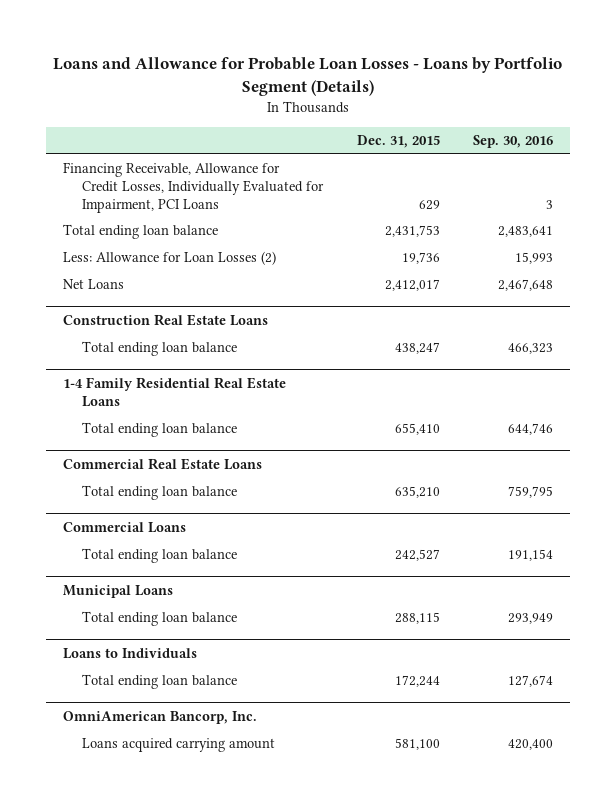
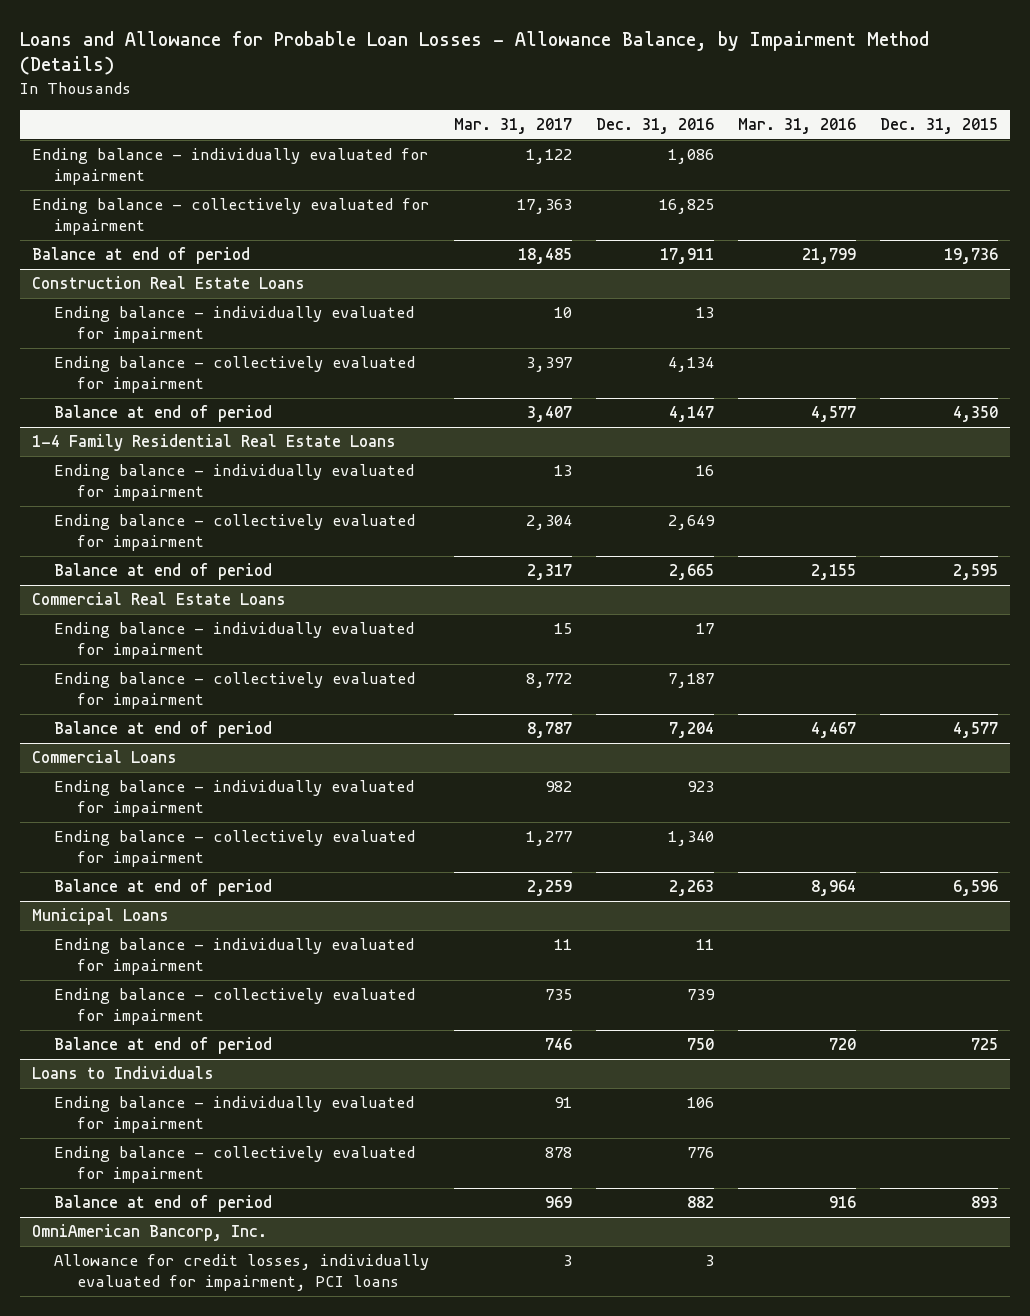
[53,57,563,97] Loans and Allowance for Probable Loan Losses - Loans by Portfolio Segment (Details) -> [20,30,930,76] Loans and Allowance for Probable Loan Losses - Allowance Balance, by Impairment Method (Details)
[473,135,554,149] Sep. 30, 2016 -> none
none -> [453,118,572,135] Mar. 31, 2017
none -> [595,118,714,135] Dec. 31, 2016
none -> [737,118,856,135] Mar. 31, 2016
[63,162,325,213] Financing Receivable, Allowance for Credit Losses, Individually Evaluated for Impairment, PCI Loans -> none
[63,224,219,240] Total ending loan balance -> none
[63,279,125,290] Net Loans -> none
none -> [32,148,429,186] Ending balance - individually evaluated for impairment
none -> [32,198,430,236] Ending balance - collectively evaluated for impairment
[63,251,277,266] Less: Allowance for Loan Losses (2) -> [32,247,251,265] Balance at end of period
[82,341,238,357] Total ending loan balance -> none
none -> [54,306,415,344] Ending balance - individually evaluated for impairment
none -> [54,356,416,394] Ending balance - collectively evaluated for impairment
none -> [54,405,273,423] Balance at end of period
[82,422,238,438] Total ending loan balance -> none
none -> [54,464,415,502] Ending balance - individually evaluated for impairment
none -> [54,514,416,552] Ending balance - collectively evaluated for impairment
none -> [54,563,273,581] Balance at end of period
[82,485,238,501] Total ending loan balance -> none
none -> [54,622,415,660] Ending balance - individually evaluated for impairment
none -> [54,672,416,710] Ending balance - collectively evaluated for impairment
none -> [54,721,273,739] Balance at end of period
[82,548,238,564] Total ending loan balance -> none
none -> [54,780,415,818] Ending balance - individually evaluated for impairment
none -> [54,830,416,868] Ending balance - collectively evaluated for impairment
none -> [54,879,273,897] Balance at end of period
[82,611,238,627] Total ending loan balance -> none
none -> [54,938,415,976] Ending balance - individually evaluated for impairment
none -> [54,988,416,1026] Ending balance - collectively evaluated for impairment
none -> [54,1037,273,1055] Balance at end of period
[82,674,238,690] Total ending loan balance -> none
none -> [54,1096,415,1134] Ending balance - individually evaluated for impairment
none -> [54,1146,416,1184] Ending balance - collectively evaluated for impairment
none -> [54,1195,273,1213] Balance at end of period
[82,738,276,753] Loans acquired carrying amount -> none
none -> [54,1254,430,1292] Allowance for credit losses, individually evaluated for impairment, PCI loans

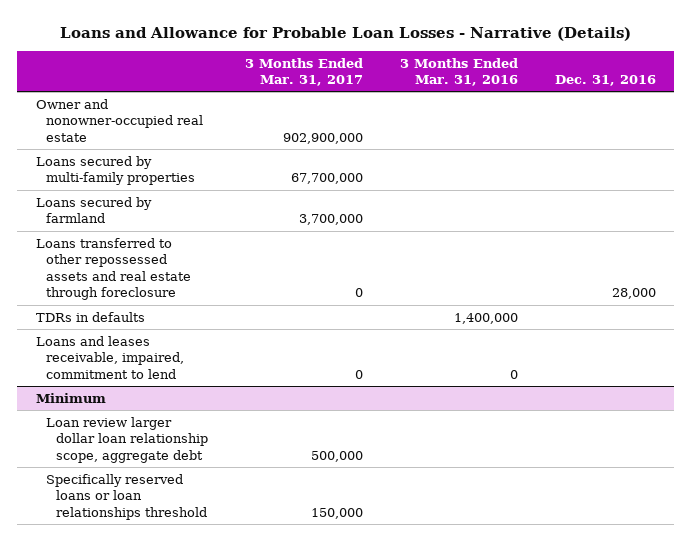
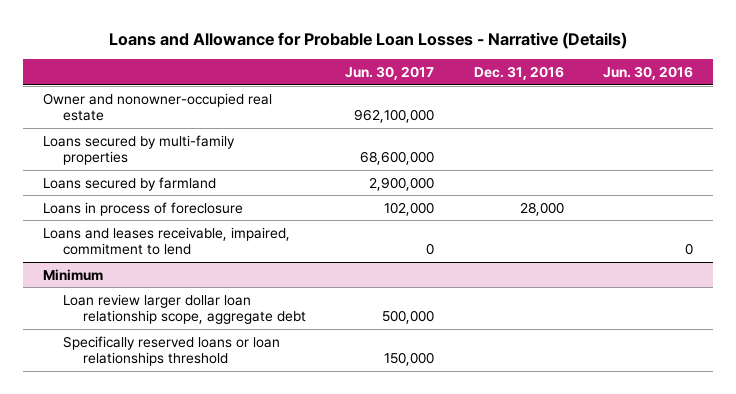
[244,57,363,86] 3 Months Ended Mar. 31, 2017 -> none
[399,57,518,86] 3 Months Ended Mar. 31, 2016 -> none
none -> [345,65,435,80] Jun. 30, 2017
none -> [602,65,693,80] Jun. 30, 2016
[35,311,145,322] TDRs in defaults -> none
[35,237,191,301] Loans transferred to other repossessed assets and real estate through foreclosure -> [42,201,243,216] Loans in process of foreclosure

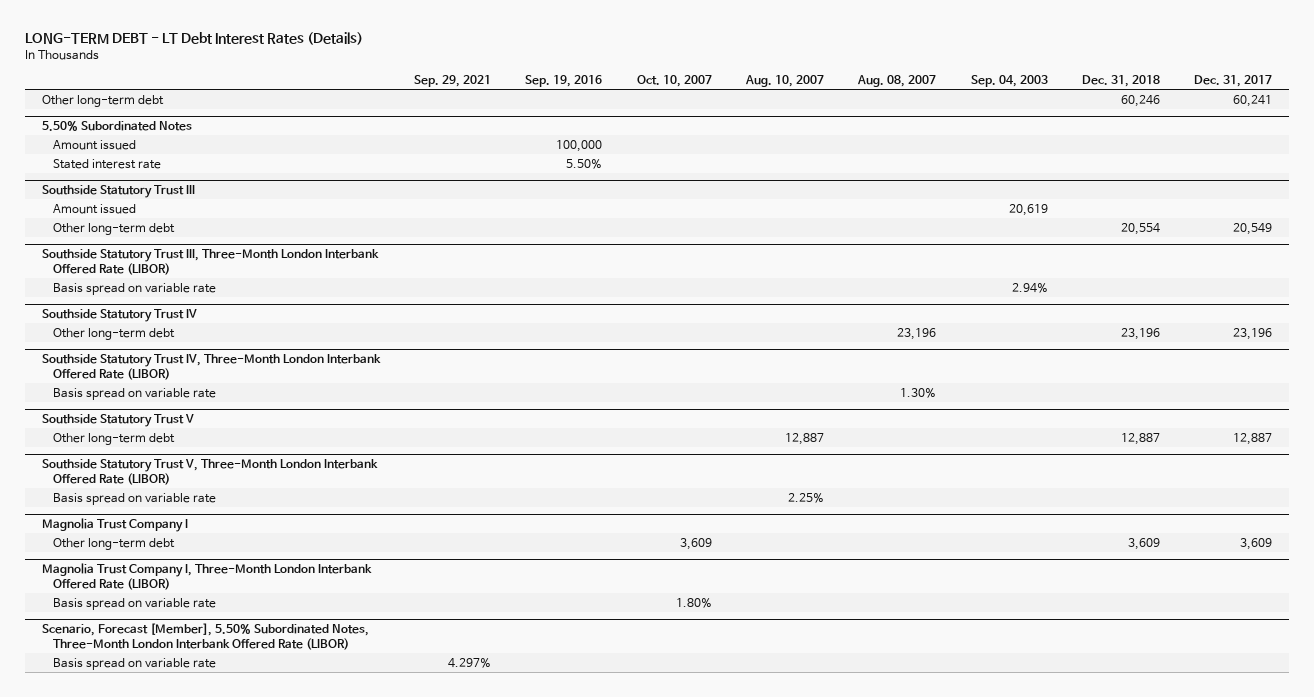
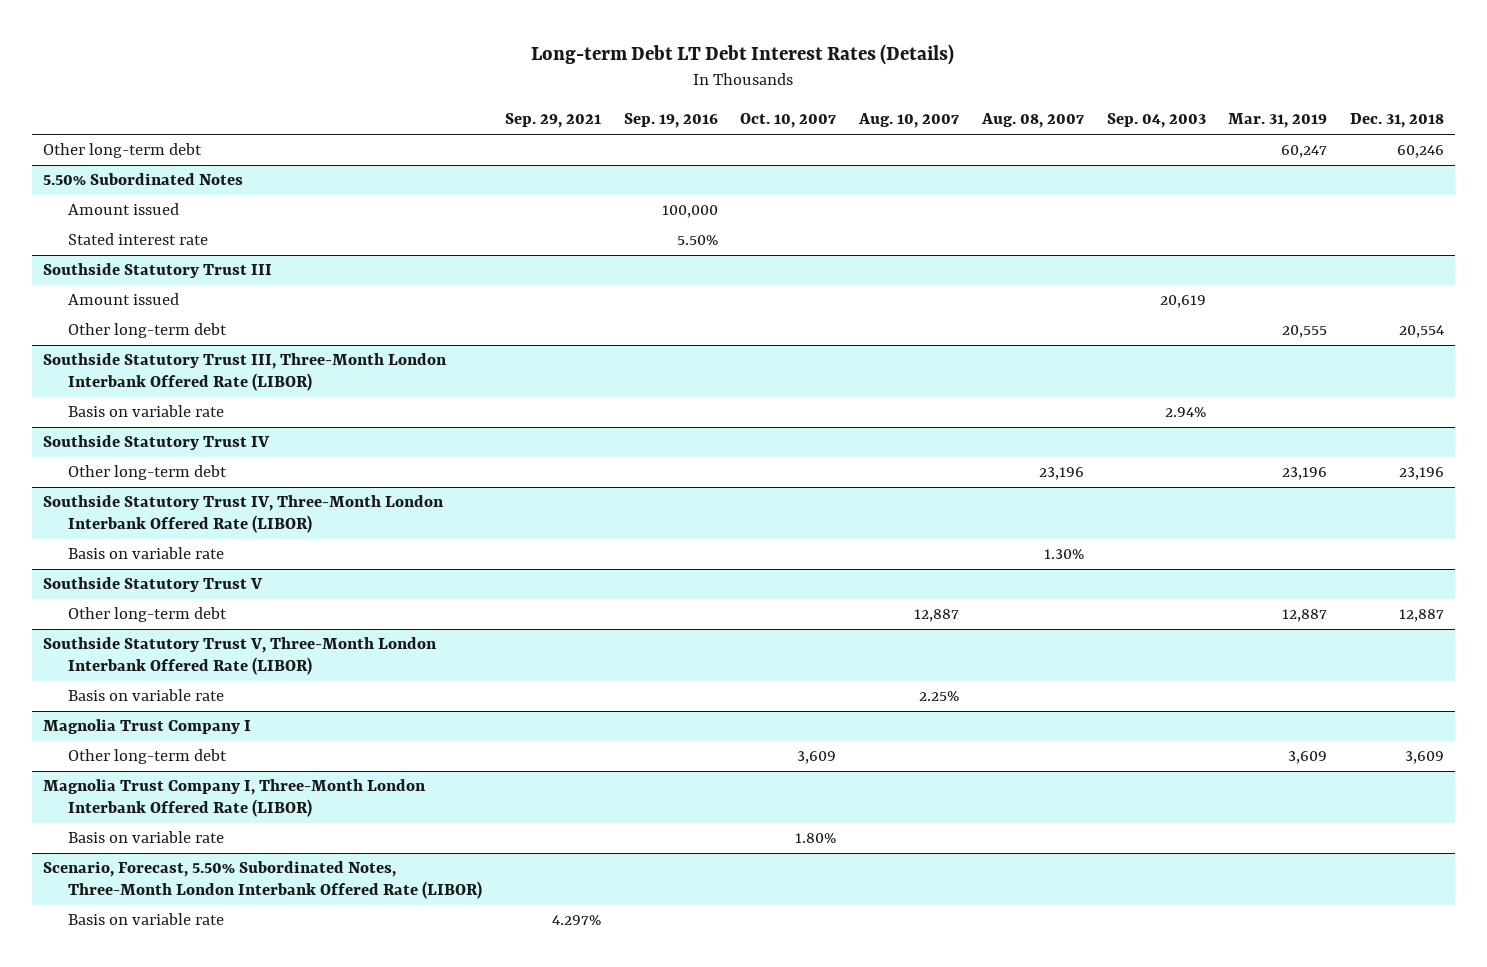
[24,31,363,45] LONG-TERM DEBT - LT Debt Interest Rates (Details) -> [531,44,955,66] Long-term Debt LT Debt Interest Rates (Details)
[1194,75,1273,88] Dec. 31, 2017 -> none
none -> [1228,113,1328,129] Mar. 31, 2019
[53,282,217,295] Basis spread on variable rate -> [68,405,225,418] Basis on variable rate
[53,387,217,400] Basis spread on variable rate -> [68,547,225,560] Basis on variable rate
[53,492,217,505] Basis spread on variable rate -> [68,689,225,702] Basis on variable rate
[53,597,217,610] Basis spread on variable rate -> [68,831,225,844] Basis on variable rate
[41,623,369,650] Scenario, Forecast [Member], 5.50% Subordinated Notes, Three-Month London Interbank Offered Rate (LIBOR) -> [42,861,483,900] Scenario, Forecast, 5.50% Subordinated Notes, Three-Month London Interbank Offered Rate (LIBOR)
[53,657,217,670] Basis spread on variable rate -> [68,913,225,926] Basis on variable rate

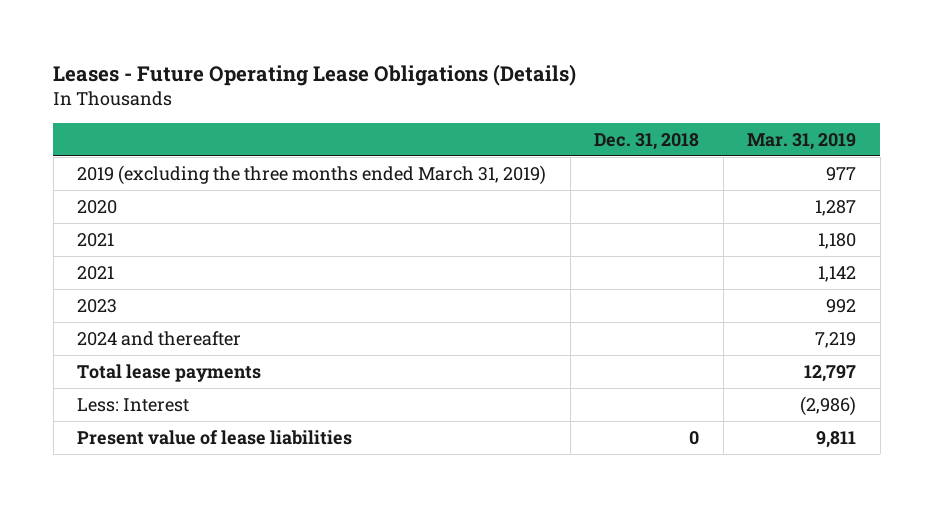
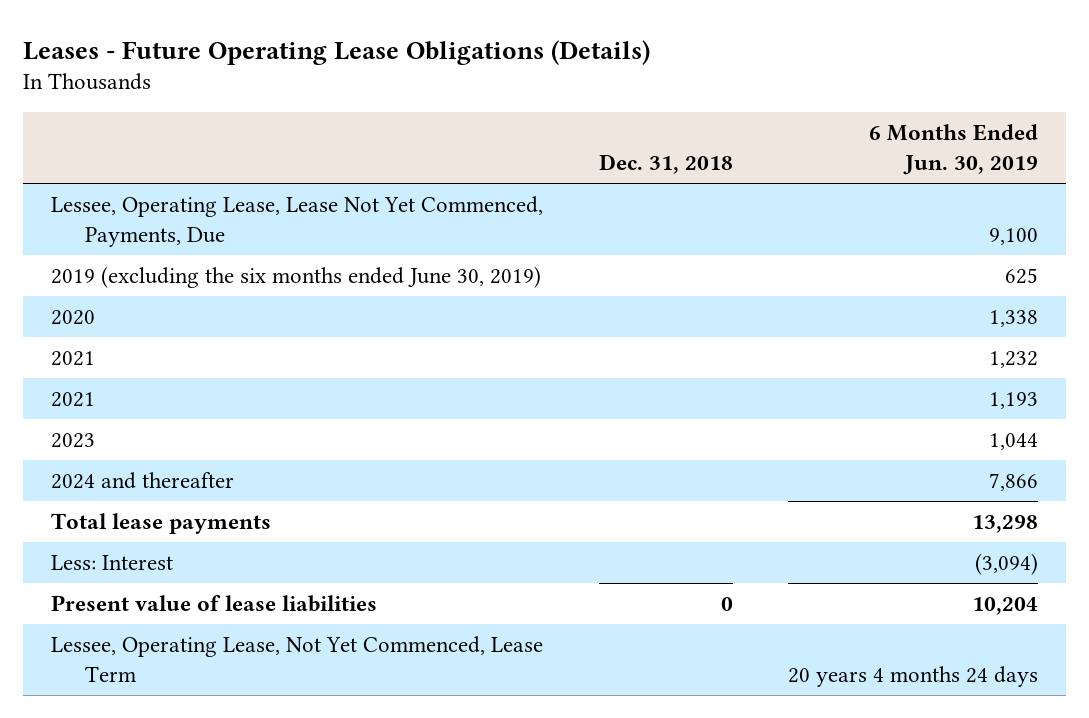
[747,132,857,150] Mar. 31, 2019 -> none
none -> [869,124,1039,176] 6 Months Ended Jun. 30, 2019
none -> [50,195,543,247] Lessee, Operating Lease, Lease Not Yet Commenced, Payments, Due
[77,164,547,185] 2019 (excluding the three months ended March 31, 2019) -> [50,265,541,288] 2019 (excluding the six months ended June 30, 2019)
none -> [50,635,543,682] Lessee, Operating Lease, Not Yet Commenced, Lease Term

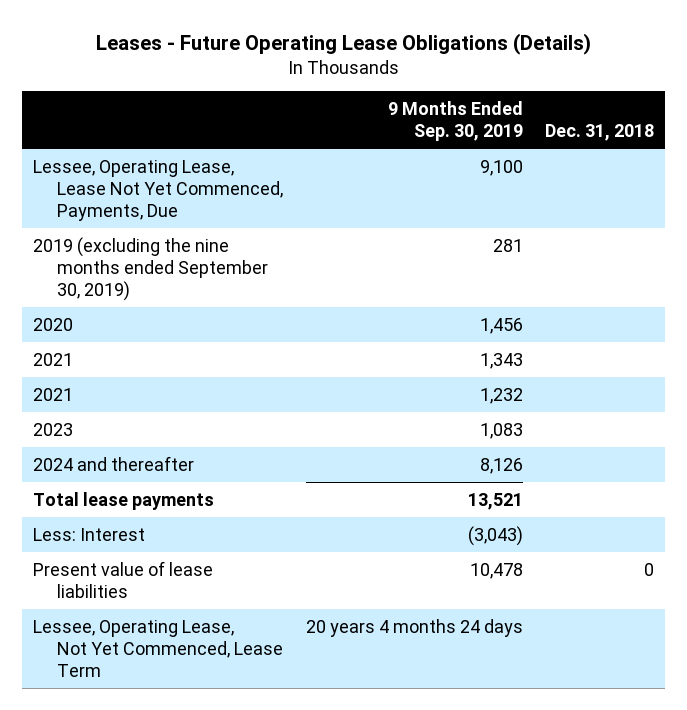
[869,124,1039,176] 6 Months Ended Jun. 30, 2019 -> none
none -> [387,101,523,142] 9 Months Ended Sep. 30, 2019
[50,265,541,288] 2019 (excluding the six months ended June 30, 2019) -> [33,236,269,301] 2019 (excluding the nine months ended September 30, 2019)

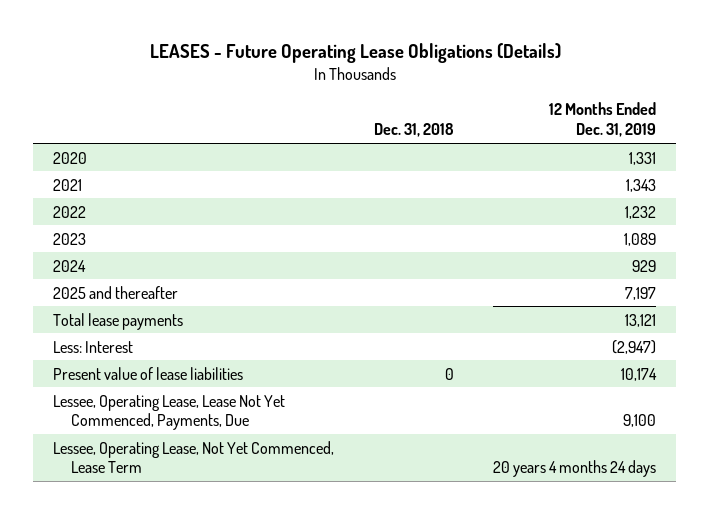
[95,32,591,55] Leases - Future Operating Lease Obligations (Details) -> [149,42,561,63] LEASES - Future Operating Lease Obligations (Details)
[387,101,523,142] 9 Months Ended Sep. 30, 2019 -> none
none -> [549,102,657,138] 12 Months Ended Dec. 31, 2019
[33,236,269,301] 2019 (excluding the nine months ended September 30, 2019) -> none
[33,387,74,401] 2021 -> none
none -> [52,205,86,218] 2022
none -> [52,259,86,272] 2024
[33,455,195,471] 2024 and thereafter -> [52,285,178,299] 2025 and thereafter
[33,159,284,221] Lessee, Operating Lease, Lease Not Yet Commenced, Payments, Due -> [52,394,285,431] Lessee, Operating Lease, Lease Not Yet Commenced, Payments, Due

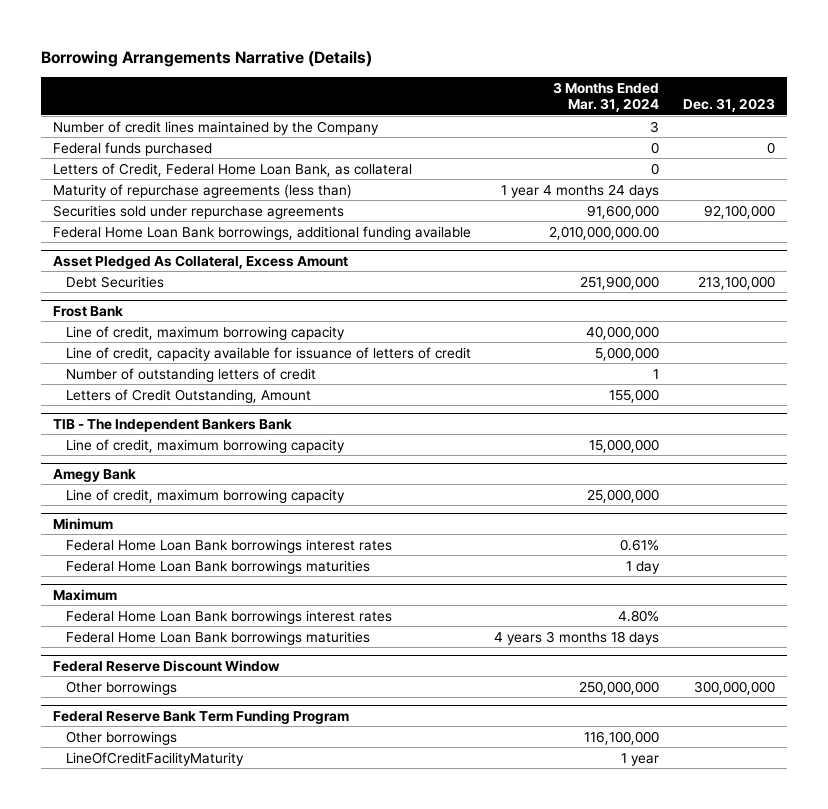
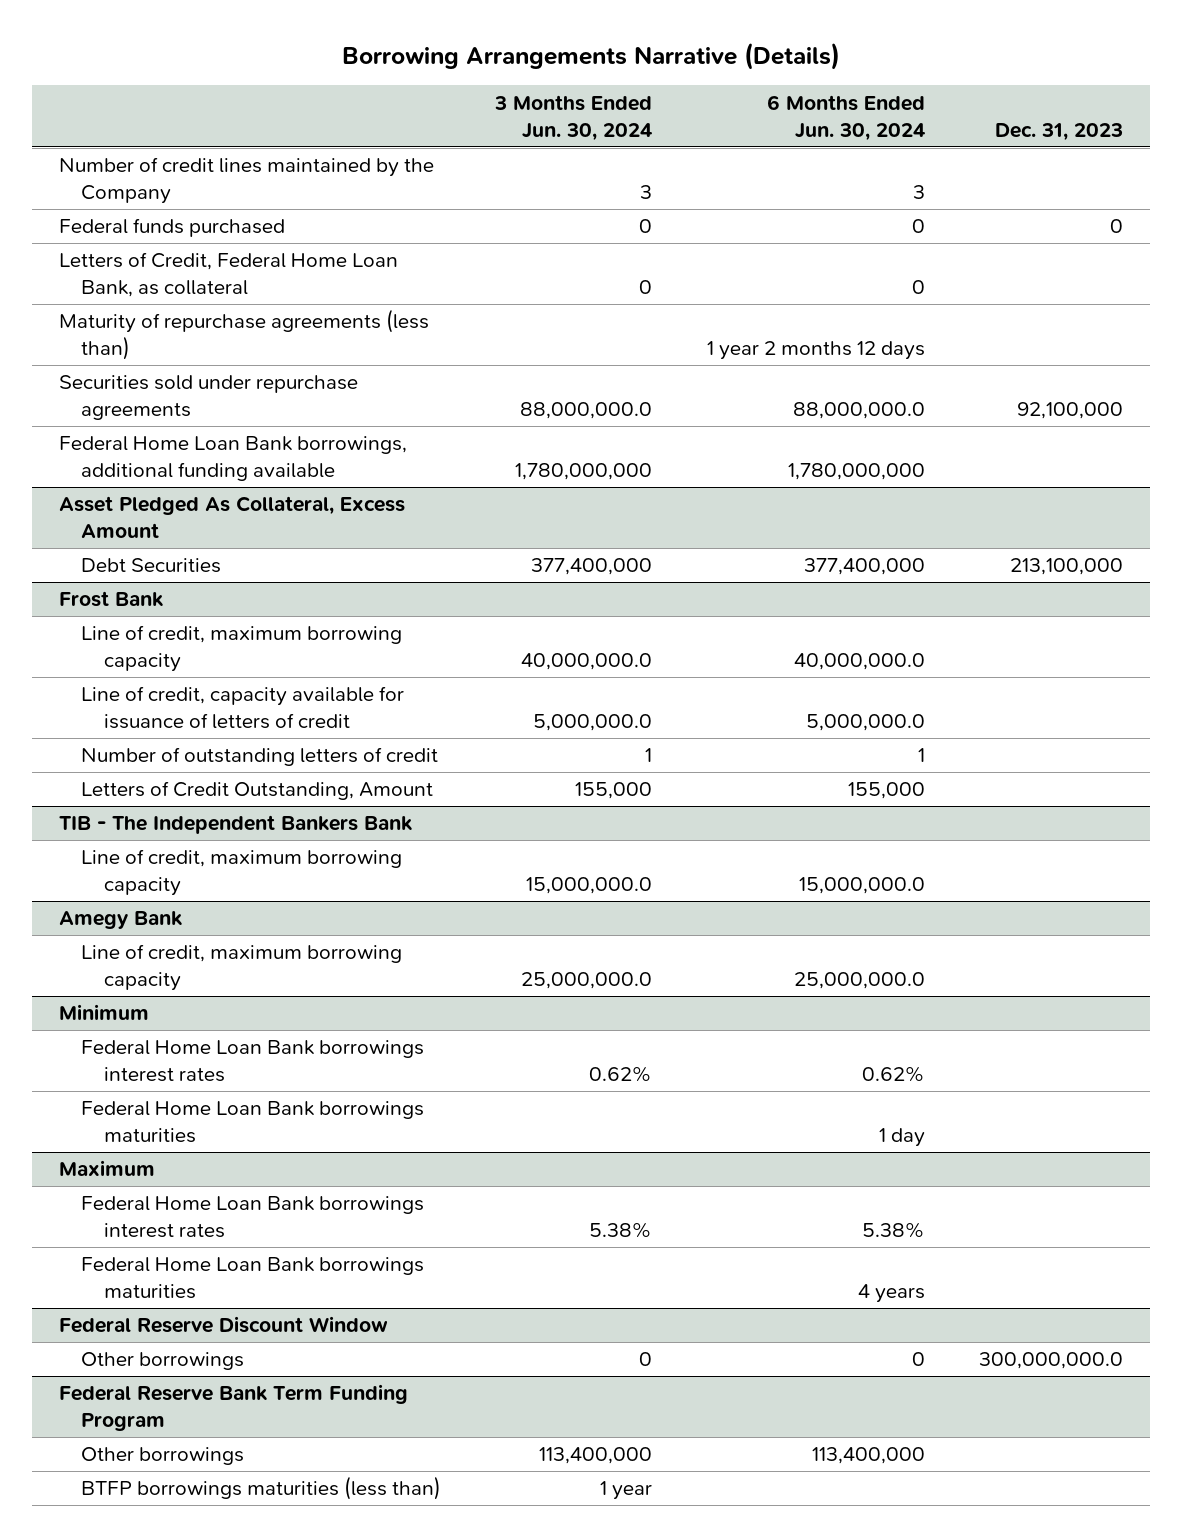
[553,81,660,113] 3 Months Ended Mar. 31, 2024 -> none
none -> [494,94,653,141] 3 Months Ended Jun. 30, 2024
none -> [766,94,925,141] 6 Months Ended Jun. 30, 2024
[693,680,775,695] 300,000,000 -> [978,1352,1123,1370] 300,000,000.0
[65,751,244,766] LineOfCreditFacilityMaturity -> [81,1476,442,1501] BTFP borrowings maturities (less than)

